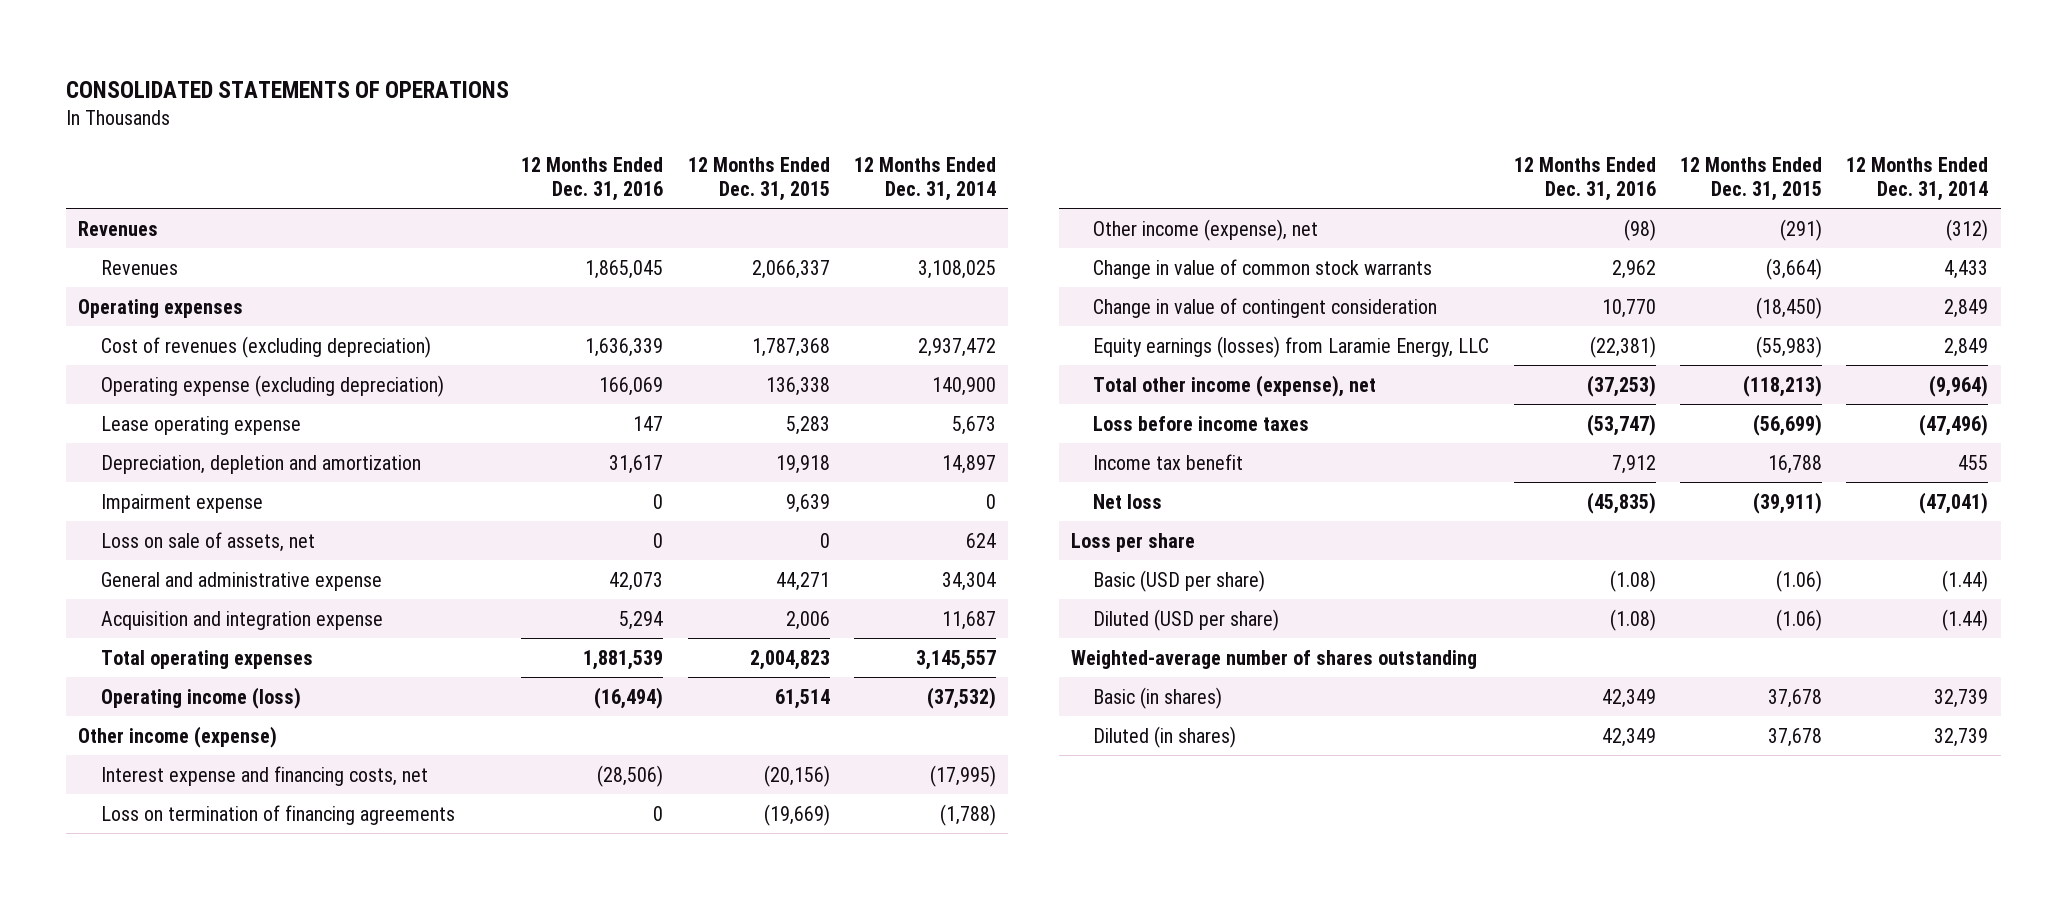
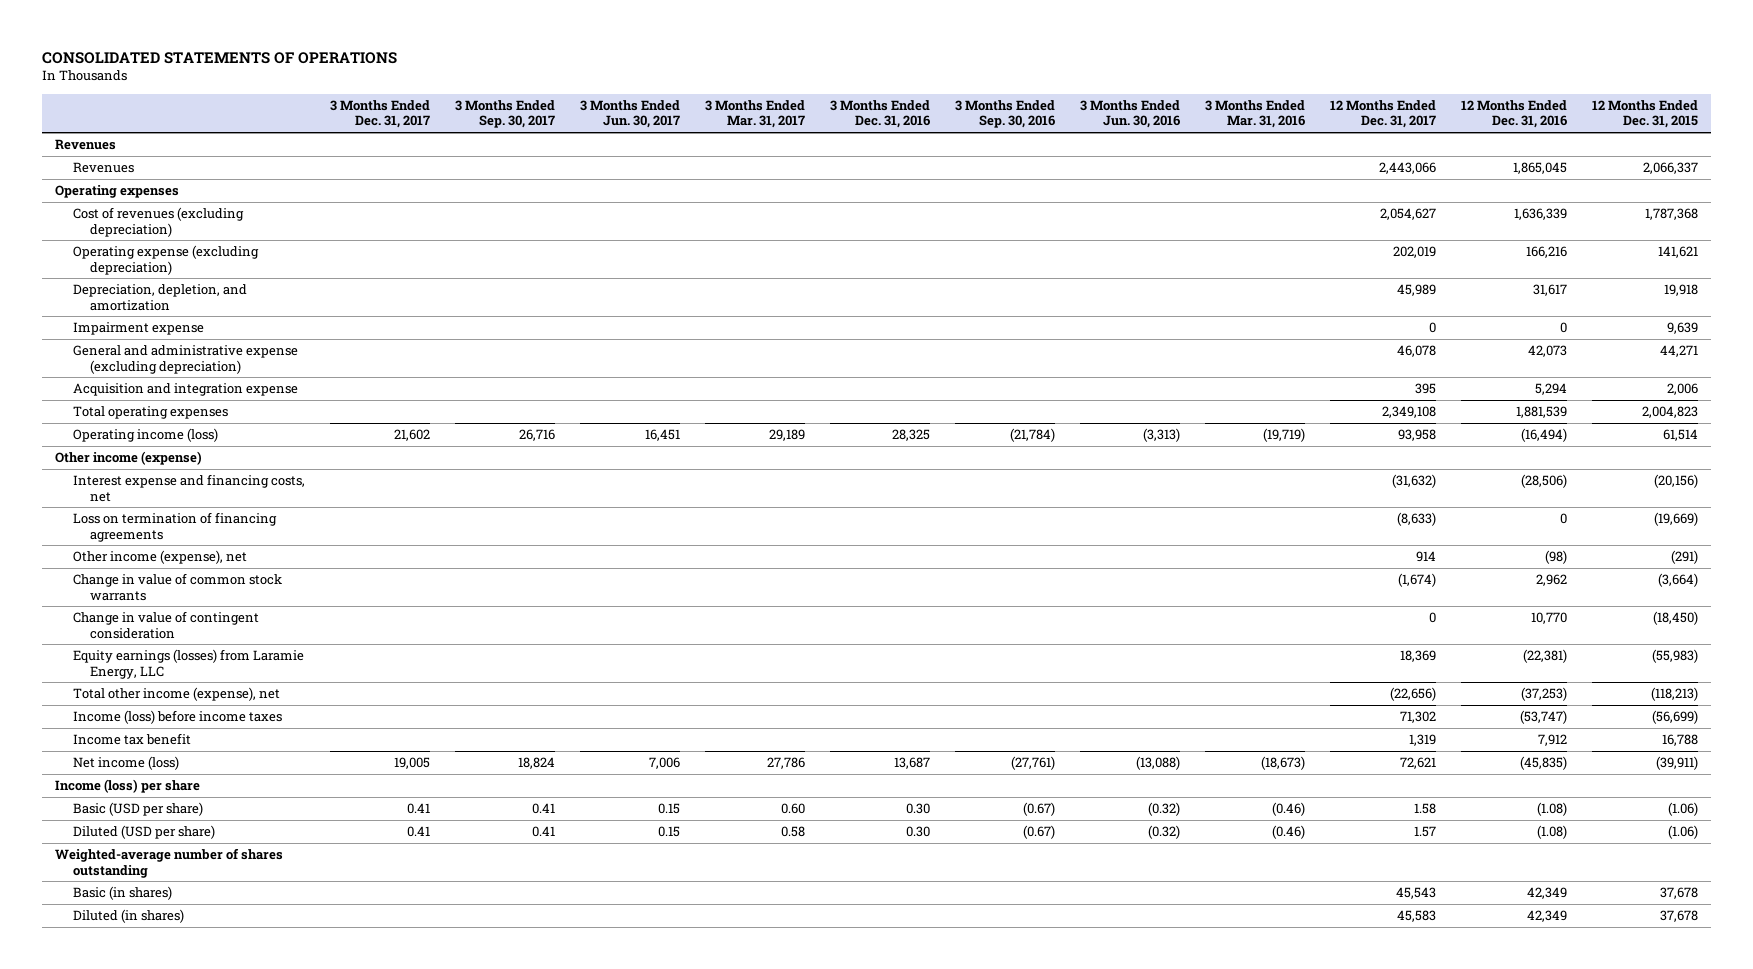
[854,156,997,201] 12 Months Ended Dec. 31, 2014 -> none
none -> [329,99,430,129] 3 Months Ended Dec. 31, 2017
none -> [454,99,555,129] 3 Months Ended Sep. 30, 2017
none -> [579,99,680,129] 3 Months Ended Jun. 30, 2017
none -> [704,99,805,129] 3 Months Ended Mar. 31, 2017
none -> [829,99,930,129] 3 Months Ended Dec. 31, 2016
none -> [954,99,1055,129] 3 Months Ended Sep. 30, 2016
none -> [1080,99,1181,129] 3 Months Ended Jun. 30, 2016
none -> [1205,99,1306,129] 3 Months Ended Mar. 31, 2016
none -> [1330,99,1437,129] 12 Months Ended Dec. 31, 2017
[100,415,301,435] Lease operating expense -> none
[599,376,664,396] 166,069 -> [1526,246,1568,259] 166,216
[765,376,830,396] 136,338 -> [1658,246,1699,259] 141,621
[100,454,421,474] Depreciation, depletion and amortization -> [72,284,247,311] Depreciation, depletion, and amortization
[100,531,315,552] Loss on sale of assets, net -> none
[100,571,382,591] General and administrative expense -> [72,345,298,374] General and administrative expense (excluding depreciation)
[1093,415,1310,431] Loss before income taxes -> [72,710,282,725] Income (loss) before income taxes
[1093,493,1163,509] Net loss -> [72,756,179,771] Net income (loss)
[1070,532,1195,552] Loss per share -> [54,779,200,794] Income (loss) per share

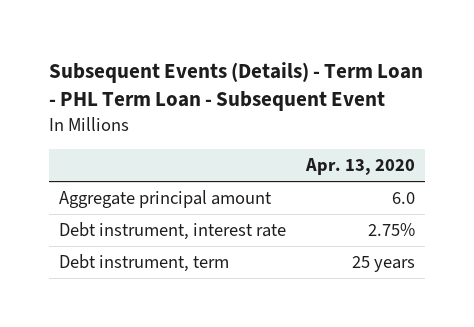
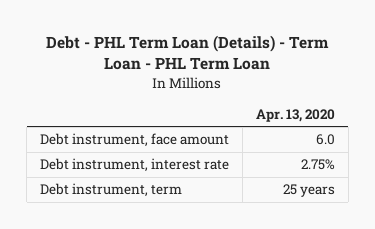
[49,61,424,112] Subsequent Events (Details) - Term Loan - PHL Term Loan - Subsequent Event -> [46,34,330,71] Debt - PHL Term Loan (Details) - Term Loan - PHL Term Loan
[59,190,273,209] Aggregate principal amount -> [40,133,230,148] Debt instrument, face amount

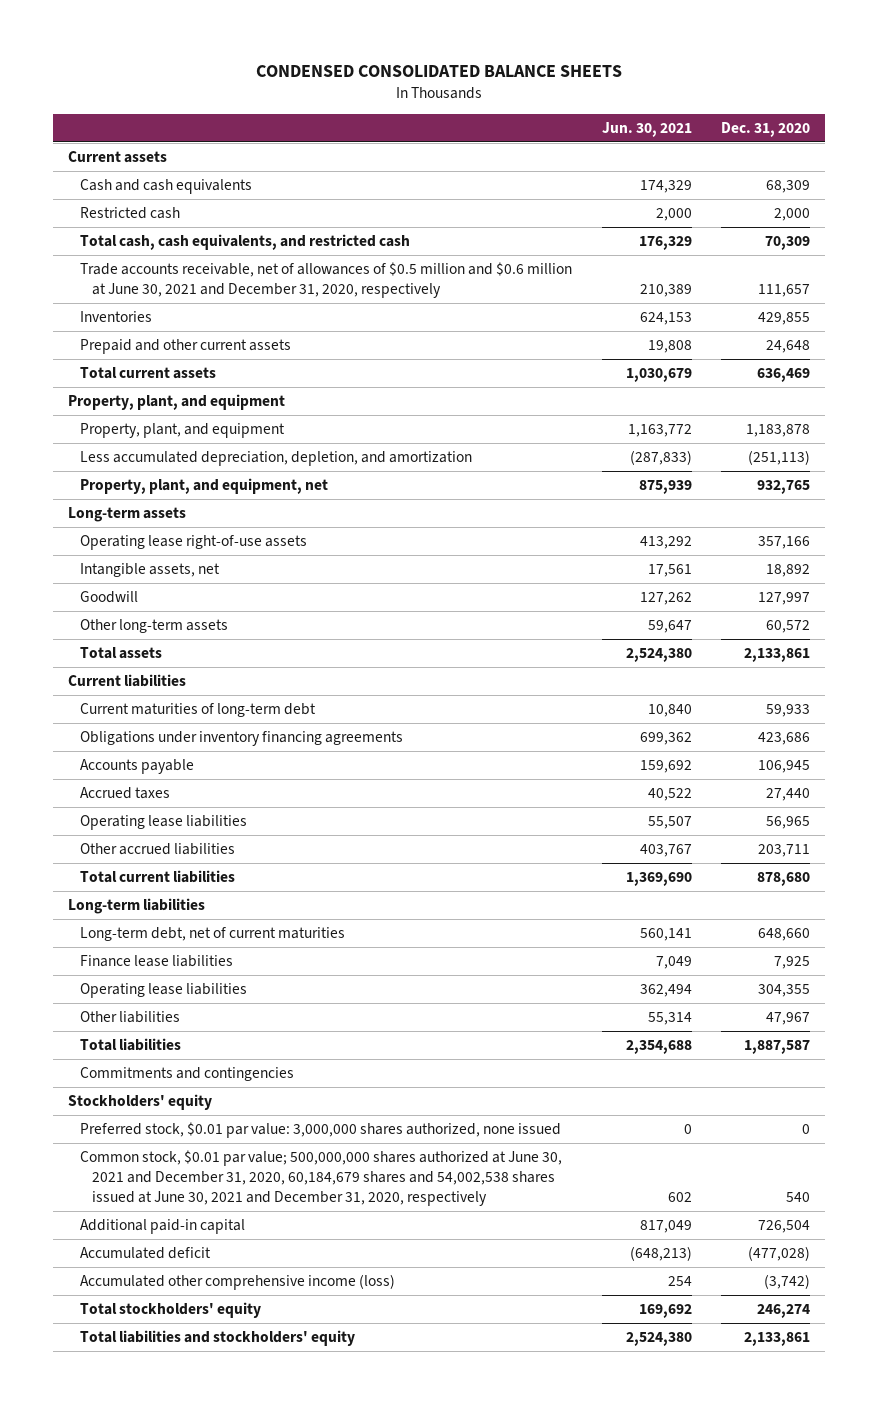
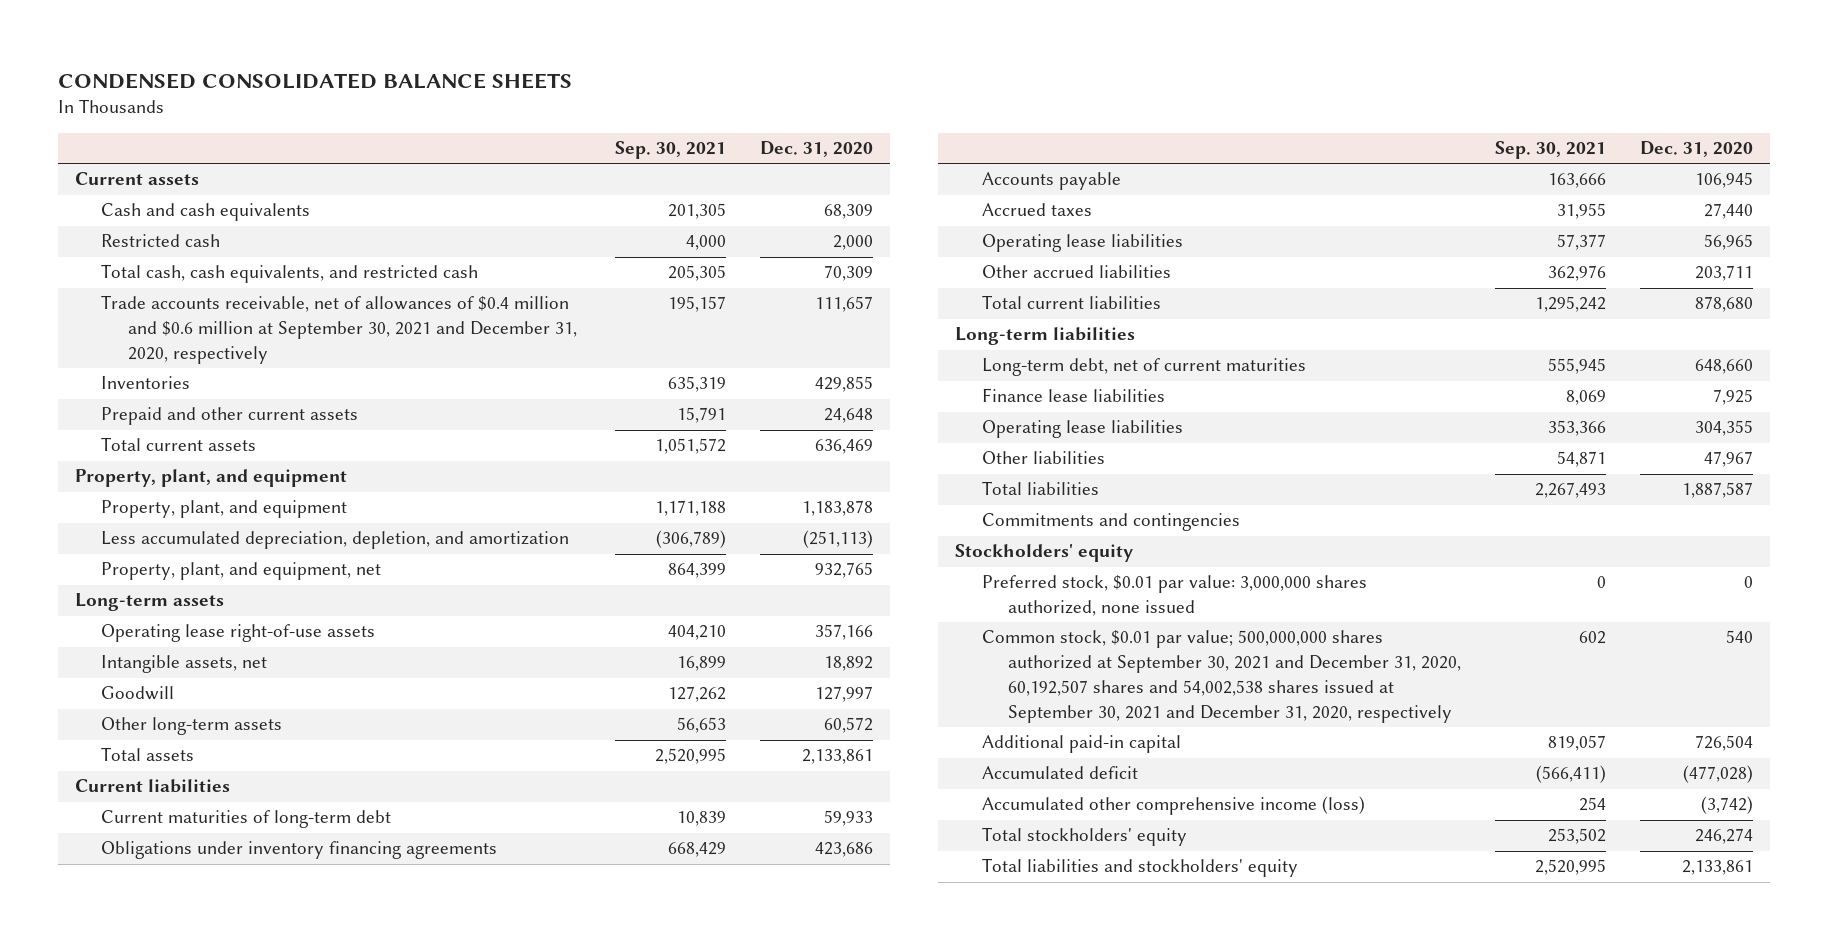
[601,122,692,138] Jun. 30, 2021 -> none
none -> [614,141,726,160] Sep. 30, 2021
[79,262,572,299] Trade accounts receivable, net of allowances of $0.5 million and $0.6 million at June 30, 2021 and December 31, 2020, respectively -> [101,295,577,364] Trade accounts receivable, net of allowances of $0.4 million and $0.6 million at September 30, 2021 and December 31, 2020, respectively
[79,1150,562,1207] Common stock, $0.01 par value; 500,000,000 shares authorized at June 30, 2021 and December 31, 2020, 60,184,679 shares and 54,002,538 shares issued at June 30, 2021 and December 31, 2020, respectively -> [981,630,1461,723] Common stock, $0.01 par value; 500,000,000 shares authorized at September 30, 2021 and December 31, 2020, 60,192,507 shares and 54,002,538 shares issued at September 30, 2021 and December 31, 2020, respectively

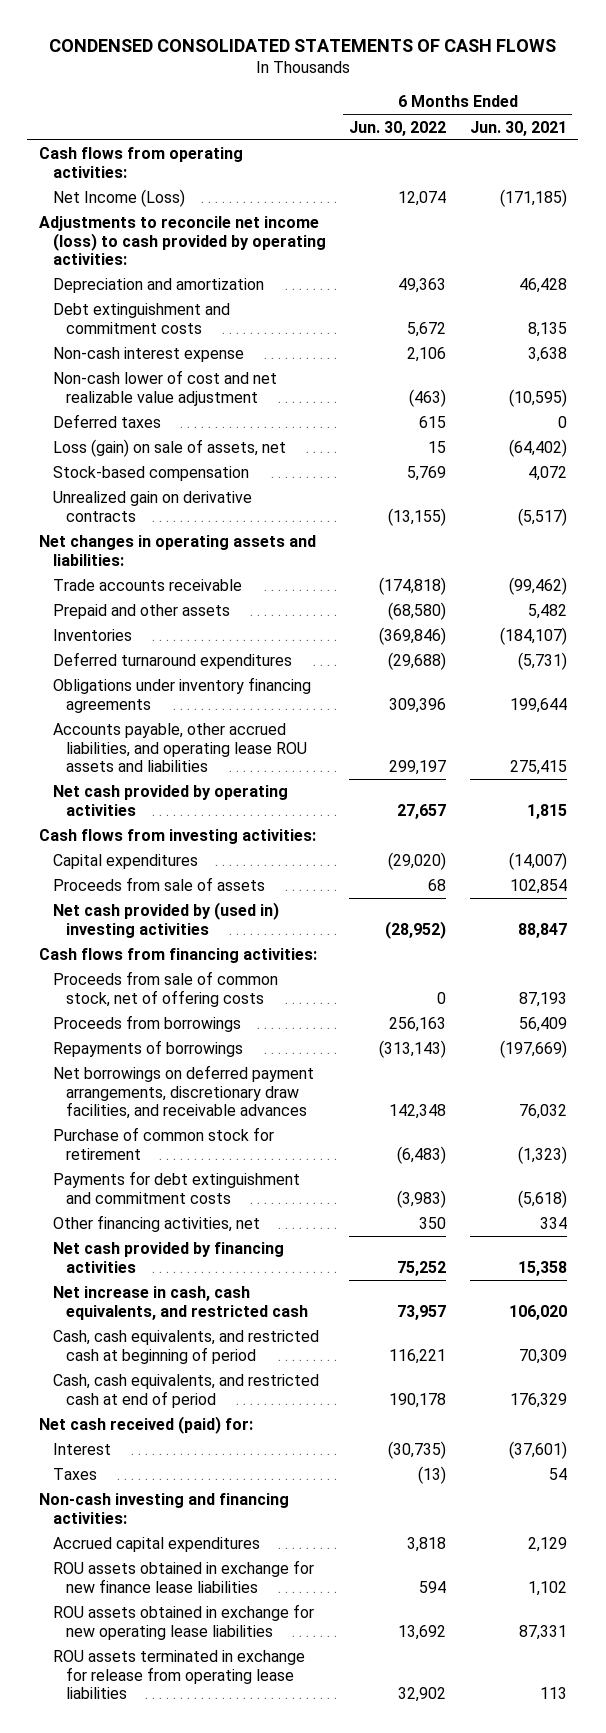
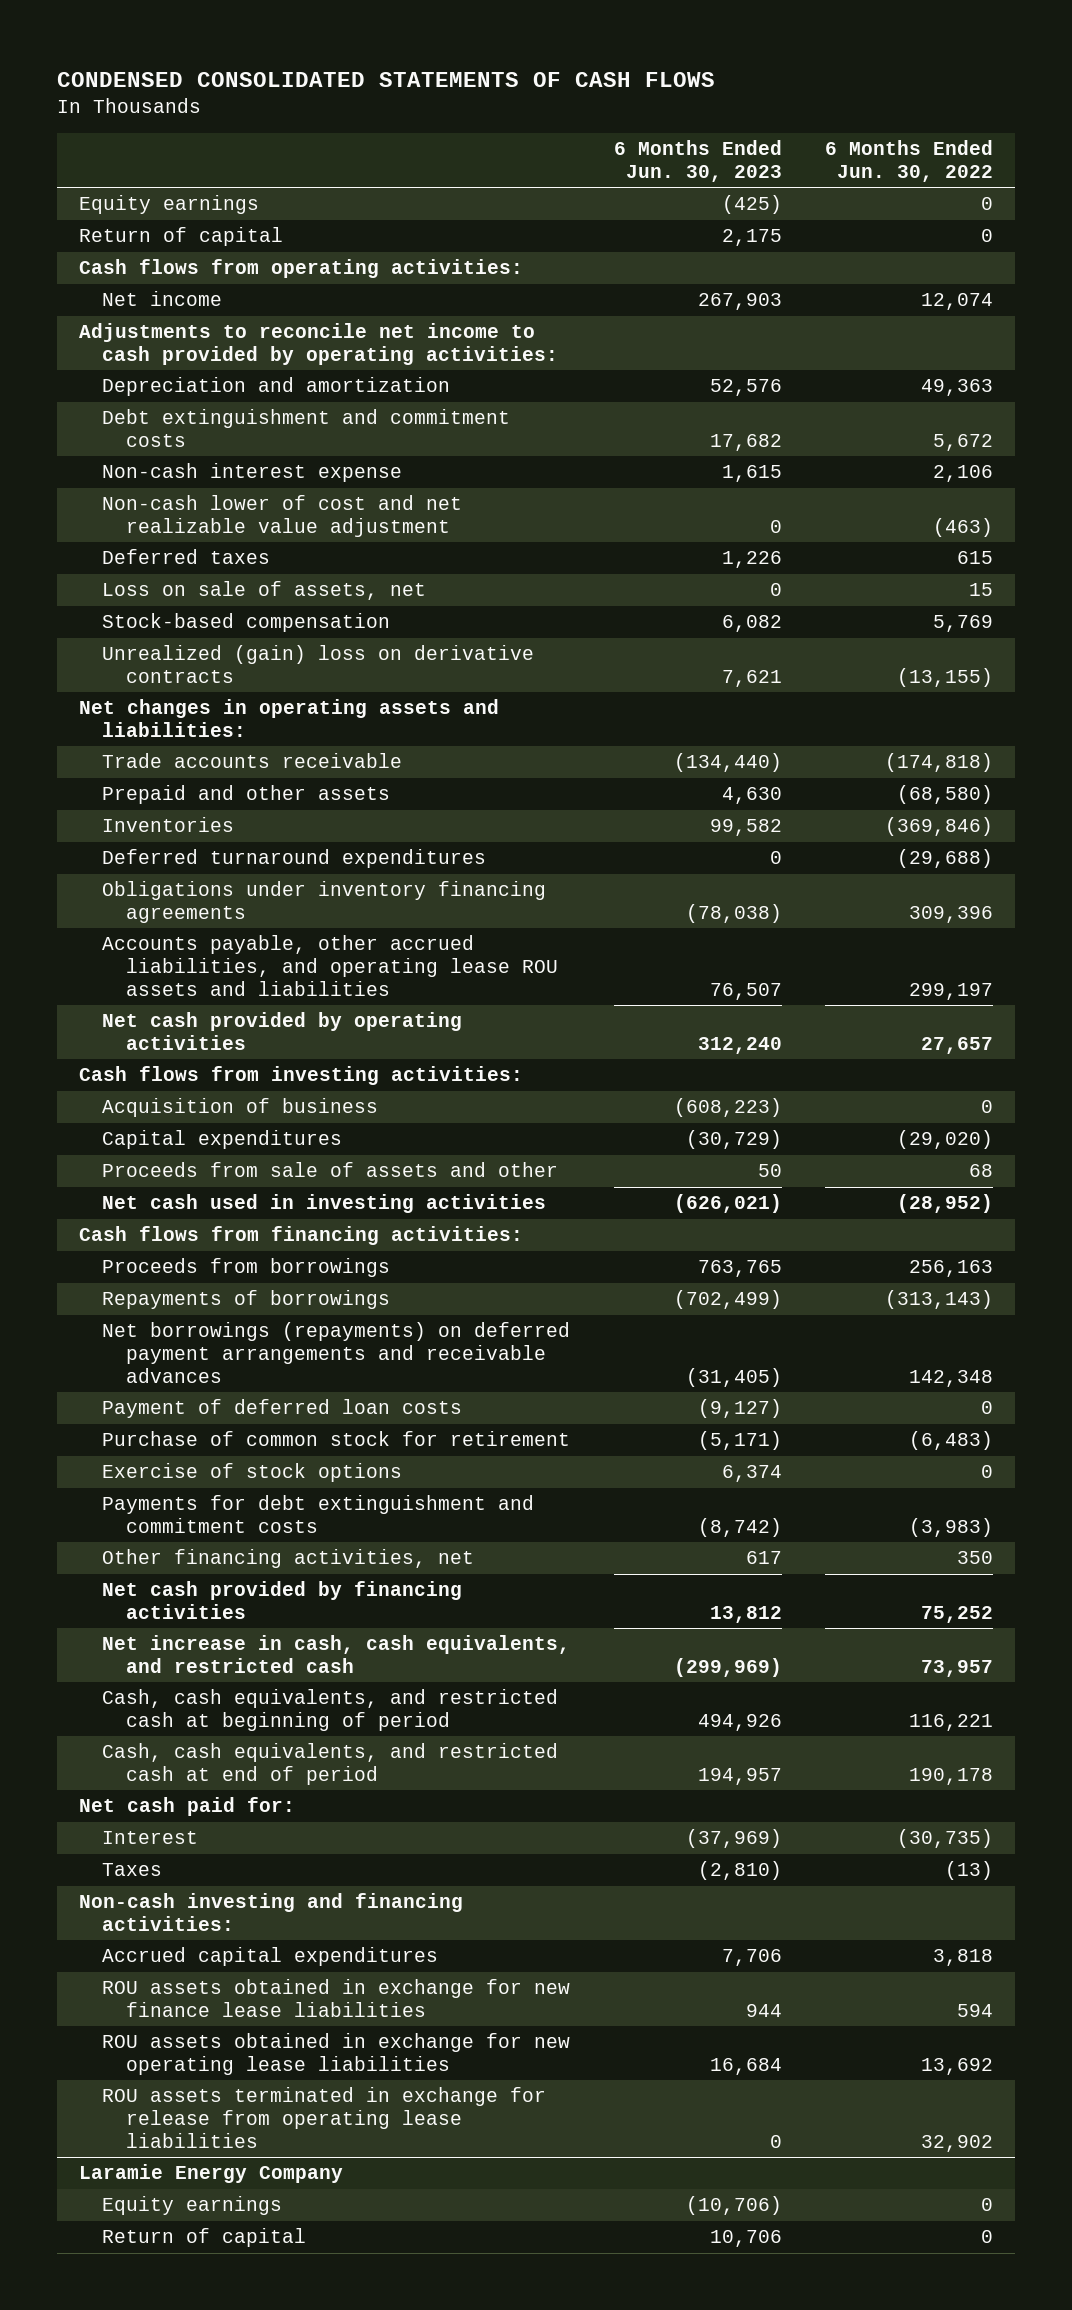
[469,120,567,136] Jun. 30, 2021 -> none
none -> [613,140,782,182] 6 Months Ended Jun. 30, 2023
none -> [78,195,259,215] Equity earnings
none -> [78,227,283,247] Return of capital
[52,189,185,208] Net Income (Loss) -> [102,291,223,307] Net income
[39,216,326,266] Adjustments to reconcile net income (loss) to cash provided by operating activities: -> [78,323,559,365] Adjustments to reconcile net income to cash provided by operating activities:
[52,439,286,458] Loss (gain) on sale of assets, net -> [102,581,427,601] Loss on sale of assets, net
[52,491,252,522] Unrealized gain on derivative contracts -> [102,645,535,683] Unrealized (gain) loss on derivative contracts
none -> [102,1098,379,1118] Acquisition of business
[52,877,265,892] Proceeds from sale of assets -> [102,1162,559,1178] Proceeds from sale of assets and other
[52,902,279,938] Net cash provided by (used in) investing activities -> [102,1194,547,1214] Net cash used in investing activities
[52,971,278,1007] Proceeds from sale of common stock, net of offering costs -> none
[52,1065,314,1120] Net borrowings on deferred payment arrangements, discretionary draw facilities, and receivable advances -> [102,1322,571,1383] Net borrowings (repayments) on deferred payment arrangements and receivable advances
none -> [102,1399,463,1419] Payment of deferred loan costs
none -> [102,1463,403,1483] Exercise of stock options
[39,1416,254,1435] Net cash received (paid) for: -> [78,1797,295,1817] Net cash paid for:
none -> [78,2164,343,2184] Laramie Energy Company
none -> [102,2196,283,2216] Equity earnings
none -> [102,2228,307,2248] Return of capital

